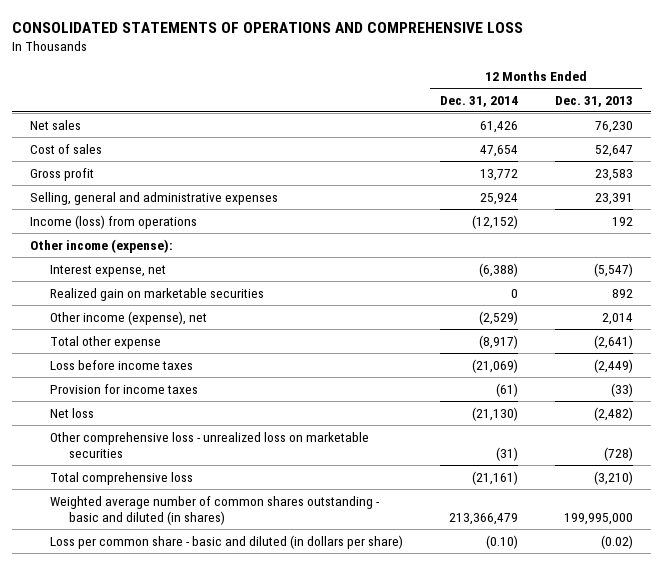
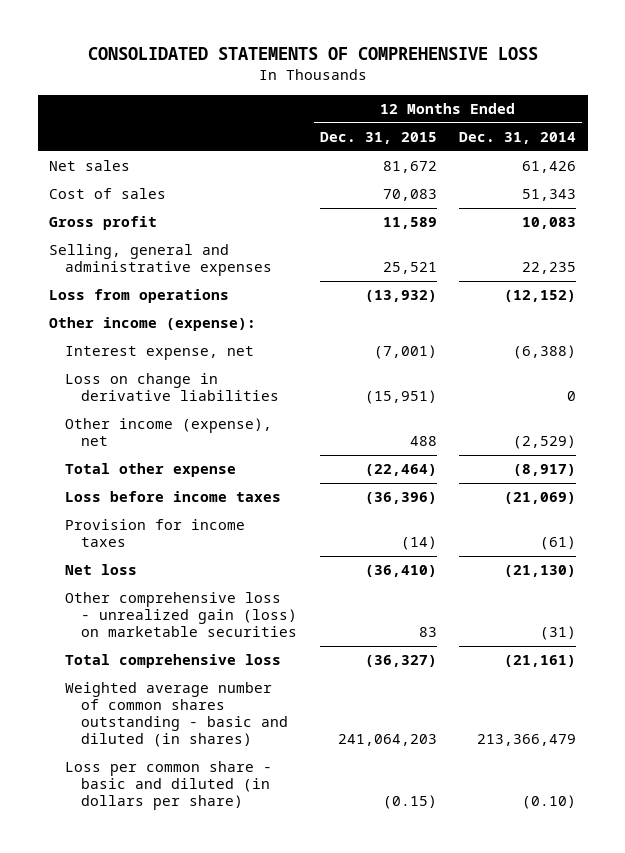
[11,21,523,33] CONSOLIDATED STATEMENTS OF OPERATIONS AND COMPREHENSIVE LOSS -> [87,47,538,61] CONSOLIDATED STATEMENTS OF COMPREHENSIVE LOSS
[554,95,633,107] Dec. 31, 2013 -> none
none -> [319,132,437,145] Dec. 31, 2015
[479,144,518,157] 47,654 -> [522,189,577,202] 51,343
[479,168,518,181] 13,772 -> [522,217,577,230] 10,083
[479,192,518,205] 25,924 -> [522,262,577,275] 22,235
[30,214,198,229] Income (loss) from operations -> [48,289,229,304] Loss from operations
[49,287,264,301] Realized gain on marketable securities -> none
none -> [65,373,280,402] Loss on change in derivative liabilities
[49,431,369,459] Other comprehensive loss - unrealized loss on marketable securities -> [65,592,298,638] Other comprehensive loss - unrealized gain (loss) on marketable securities

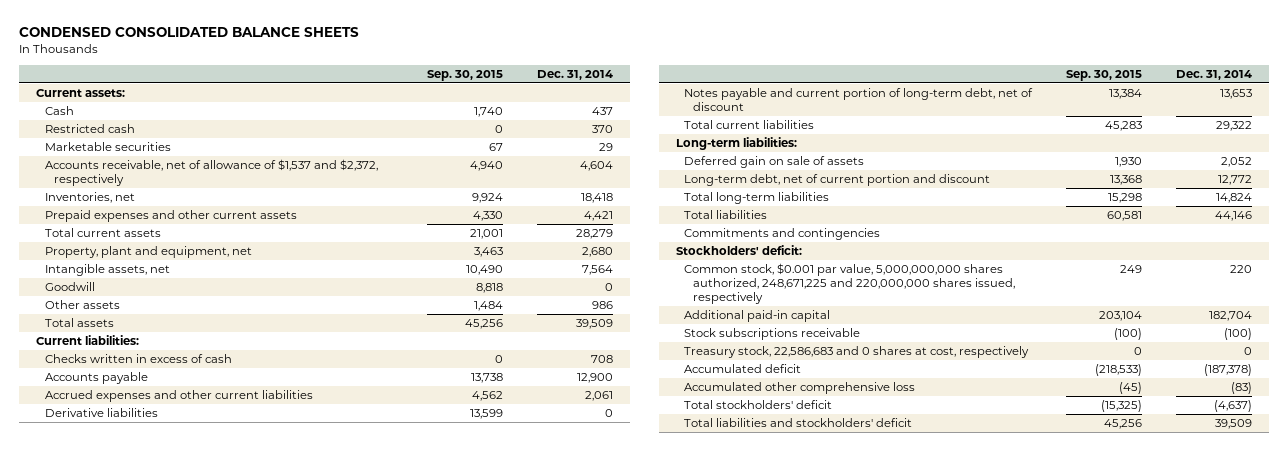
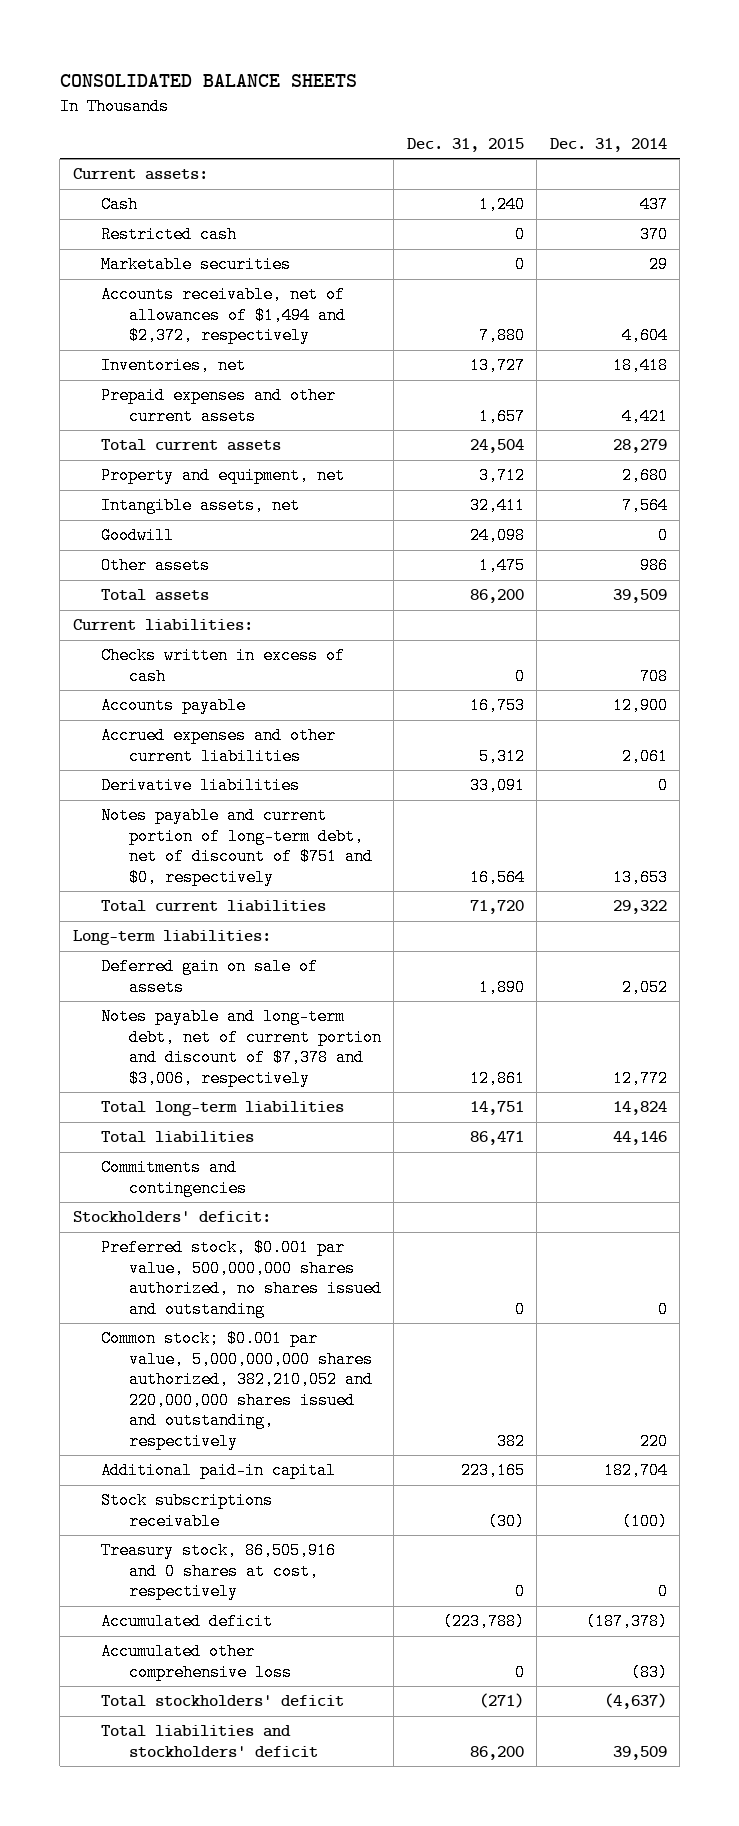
[19,27,360,38] CONDENSED CONSOLIDATED BALANCE SHEETS -> [59,74,357,88] CONSOLIDATED BALANCE SHEETS
[426,69,503,81] Sep. 30, 2015 -> none
none -> [406,137,524,152] Dec. 31, 2015
[44,159,378,187] Accounts receivable, net of allowance of $1,537 and $2,372, respectively -> [100,286,346,345] Accounts receivable, net of allowances of $1,494 and $2,372, respectively
[44,246,252,259] Property, plant and equipment, net -> [100,467,345,485] Property and equipment, net
[684,88,1034,112] Notes payable and current portion of long-term debt, net of discount -> [100,807,373,886] Notes payable and current portion of long-term debt, net of discount of $751 and $0, respectively
[684,174,991,187] Long-term debt, net of current portion and discount -> [100,1008,382,1087] Notes payable and long-term debt, net of current portion and discount of $7,378 and $3,006, respectively
none -> [100,1239,382,1318] Preferred stock, $0.001 par value, 500,000,000 shares authorized, no shares issued and outstanding
[684,263,1015,304] Common stock, $0.001 par value, 5,000,000,000 shares authorized, 248,671,225 and 220,000,000 shares issued, respectively -> [100,1330,373,1450] Common stock; $0.001 par value, 5,000,000,000 shares authorized, 382,210,052 and 220,000,000 shares issued and outstanding, respectively
[684,346,1030,359] Treasury stock, 22,586,683 and 0 shares at cost, respectively -> [100,1542,336,1601] Treasury stock, 86,505,916 and 0 shares at cost, respectively

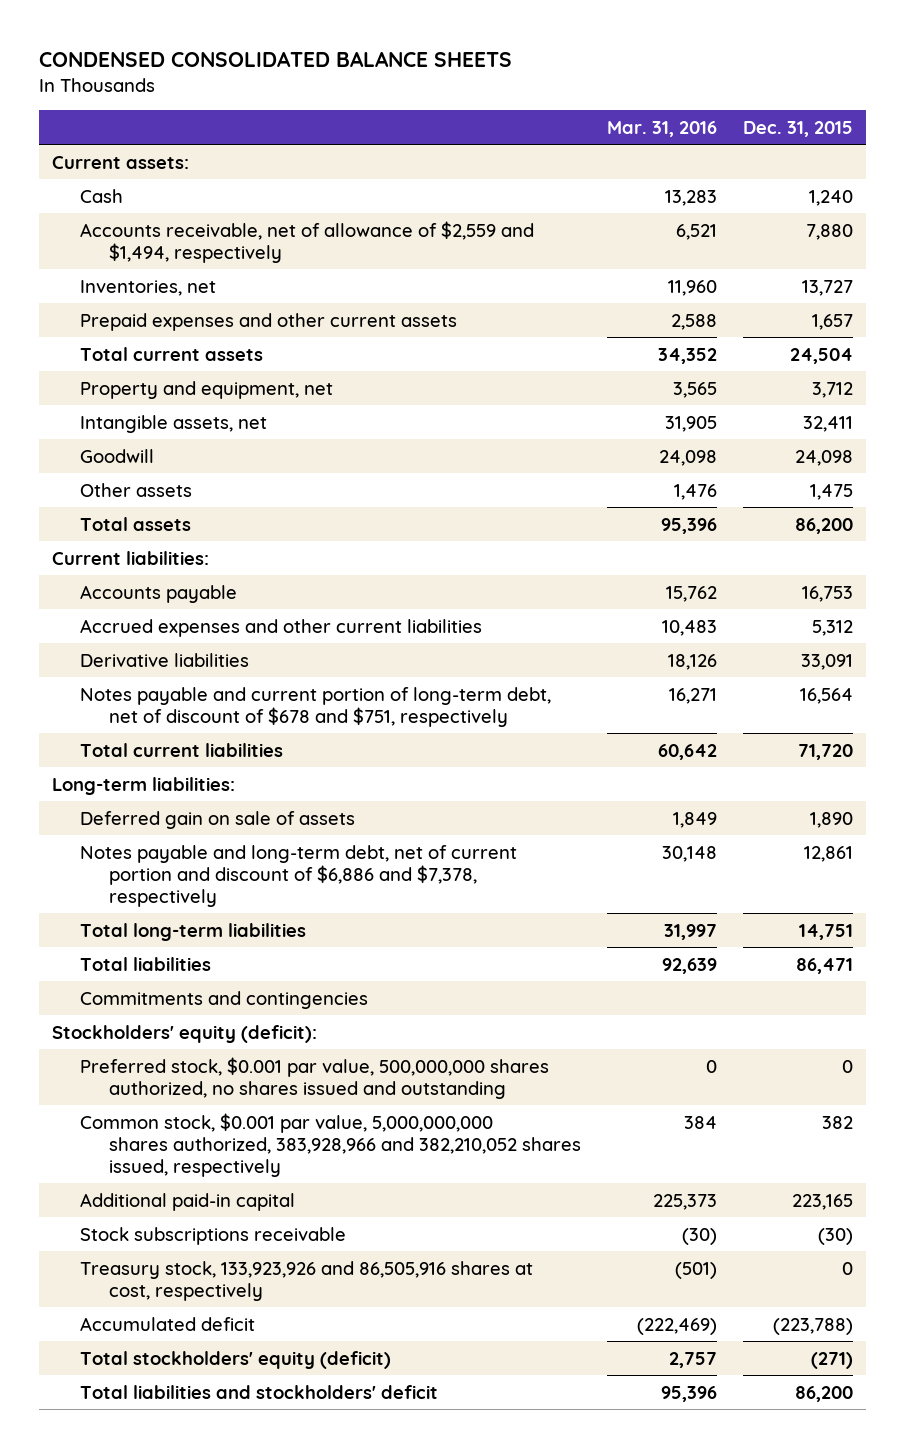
[59,74,357,88] CONSOLIDATED BALANCE SHEETS -> [38,51,512,68] CONDENSED CONSOLIDATED BALANCE SHEETS
[549,137,667,152] Dec. 31, 2014 -> none
none -> [606,120,717,137] Mar. 31, 2016
[100,226,237,244] Restricted cash -> none
[100,256,291,274] Marketable securities -> none
[100,286,346,345] Accounts receivable, net of allowances of $1,494 and $2,372, respectively -> [80,220,535,263] Accounts receivable, net of allowance of $2,559 and $1,494, respectively
[100,647,345,685] Checks written in excess of cash -> none
[100,807,373,886] Notes payable and current portion of long-term debt, net of discount of $751 and $0, respectively -> [80,686,552,727] Notes payable and current portion of long-term debt, net of discount of $678 and $751, respectively
[100,1008,382,1087] Notes payable and long-term debt, net of current portion and discount of $7,378 and $3,006, respectively -> [80,844,518,907] Notes payable and long-term debt, net of current portion and discount of $6,886 and $7,378, respectively
[72,1211,271,1223] Stockholders' deficit: -> [51,1024,317,1043] Stockholders' equity (deficit):
[100,1330,373,1450] Common stock; $0.001 par value, 5,000,000,000 shares authorized, 382,210,052 and 220,000,000 shares issued and outstanding, respectively -> [80,1112,581,1177] Common stock, $0.001 par value, 5,000,000,000 shares authorized, 383,928,966 and 382,210,052 shares issued, respectively
[100,1542,336,1601] Treasury stock, 86,505,916 and 0 shares at cost, respectively -> [80,1260,534,1301] Treasury stock, 133,923,926 and 86,505,916 shares at cost, respectively
[100,1643,292,1681] Accumulated other comprehensive loss -> none
[100,1695,344,1708] Total stockholders' deficit -> [80,1350,392,1369] Total stockholders' equity (deficit)

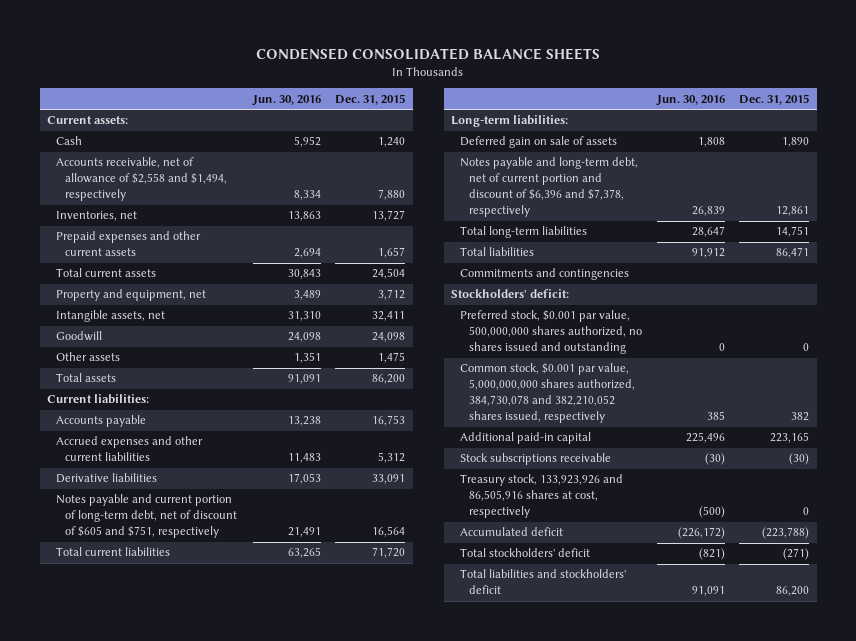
[606,120,717,137] Mar. 31, 2016 -> none
none -> [251,94,321,106] Jun. 30, 2016
[80,220,535,263] Accounts receivable, net of allowance of $2,559 and $1,494, respectively -> [55,157,228,202] Accounts receivable, net of allowance of $2,558 and $1,494, respectively
[80,686,552,727] Notes payable and current portion of long-term debt, net of discount of $678 and $751, respectively -> [55,494,238,539] Notes payable and current portion of long-term debt, net of discount of $605 and $751, respectively
[80,844,518,907] Notes payable and long-term debt, net of current portion and discount of $6,886 and $7,378, respectively -> [460,157,639,218] Notes payable and long-term debt, net of current portion and discount of $6,396 and $7,378, respectively
[51,1024,317,1043] Stockholders' equity (deficit): -> [450,289,569,299] Stockholders' deficit:
[80,1112,581,1177] Common stock, $0.001 par value, 5,000,000,000 shares authorized, 383,928,966 and 382,210,052 shares issued, respectively -> [460,363,636,424] Common stock, $0.001 par value, 5,000,000,000 shares authorized, 384,730,078 and 382,210,052 shares issued, respectively
[80,1350,392,1369] Total stockholders' equity (deficit) -> [460,548,591,558] Total stockholders' deficit

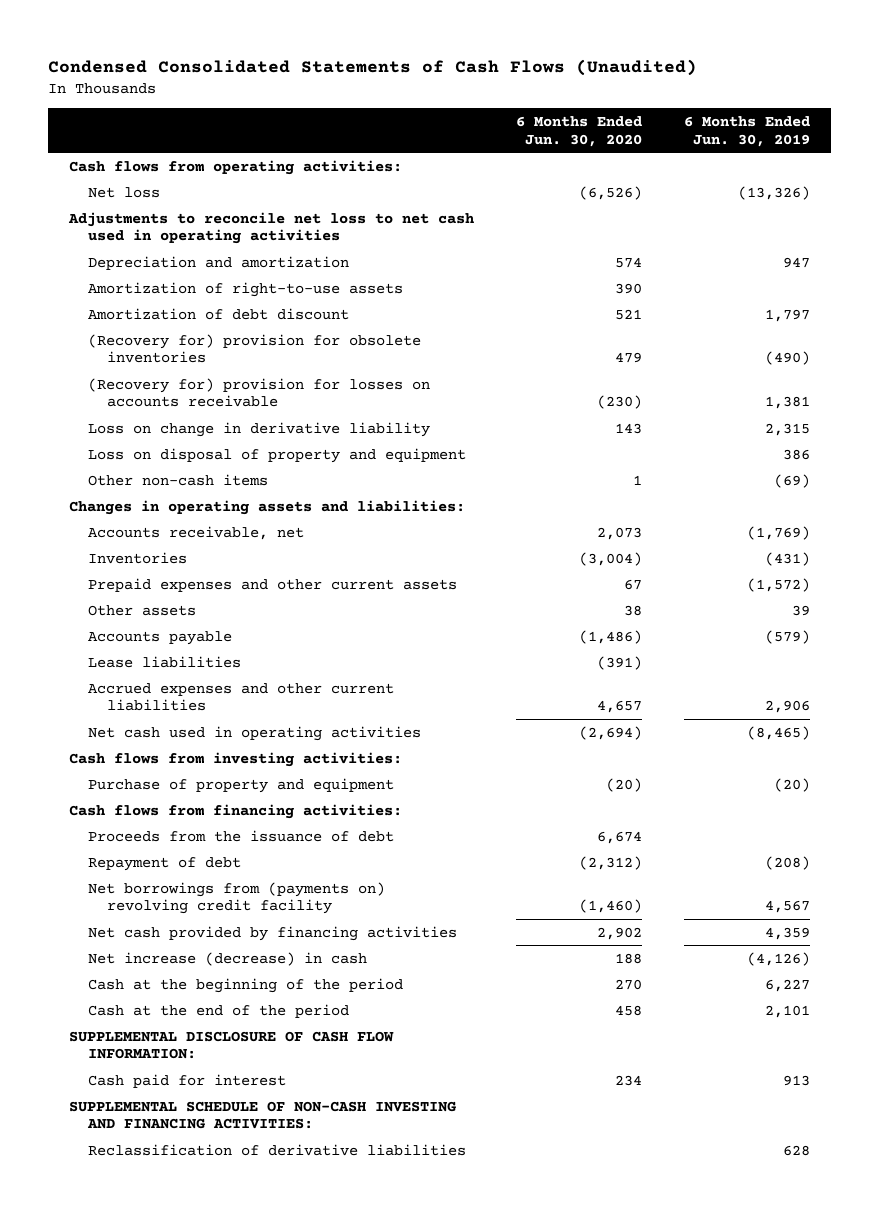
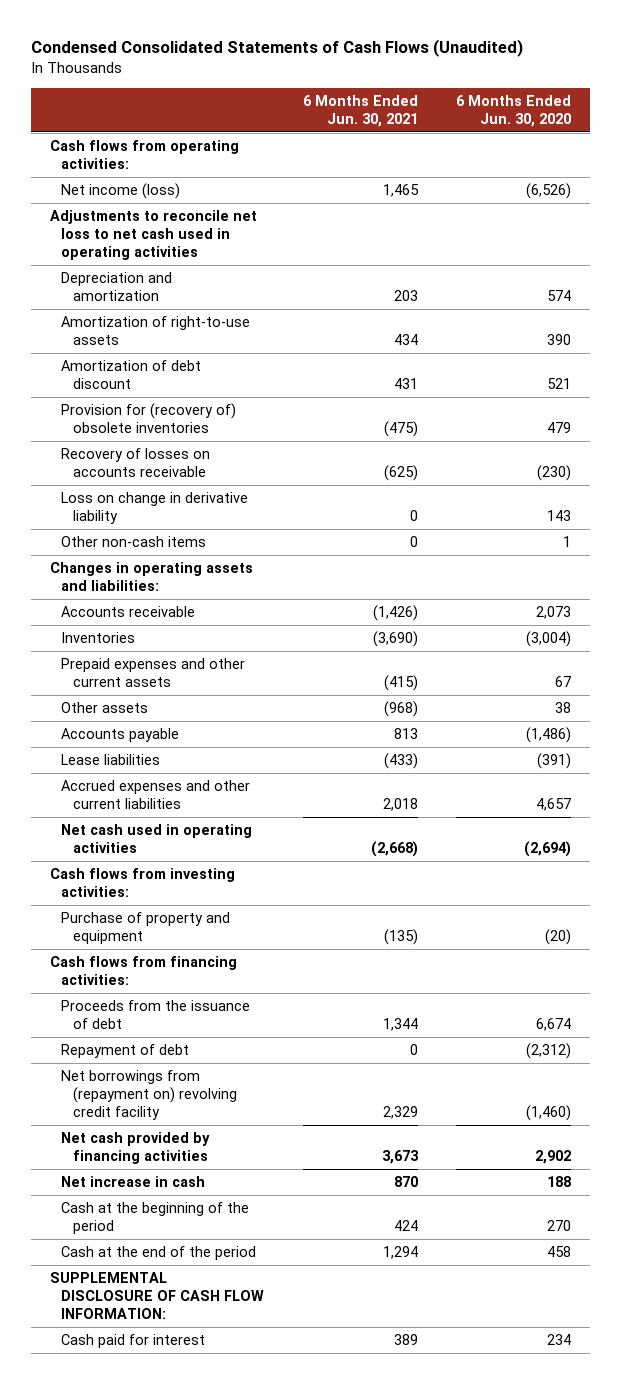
[684,115,811,147] 6 Months Ended Jun. 30, 2019 -> none
none -> [302,94,418,127] 6 Months Ended Jun. 30, 2021
[87,186,160,198] Net loss -> [61,183,181,200] Net income (loss)
[87,333,421,364] (Recovery for) provision for obsolete inventories -> [61,403,237,434] Provision for (recovery of) obsolete inventories
[87,377,430,408] (Recovery for) provision for losses on accounts receivable -> [61,448,211,478] Recovery of losses on accounts receivable
[87,447,466,463] Loss on disposal of property and equipment -> none
[87,525,304,540] Accounts receivable, net -> [61,606,196,618] Accounts receivable
[87,881,385,915] Net borrowings from (payments on) revolving credit facility -> [61,1070,237,1121] Net borrowings from (repayment on) revolving credit facility
[87,951,367,966] Net increase (decrease) in cash -> [61,1176,206,1188] Net increase in cash
[68,1100,456,1130] SUPPLEMENTAL SCHEDULE OF NON-CASH INVESTING AND FINANCING ACTIVITIES: -> none
[87,1143,466,1156] Reclassification of derivative liabilities -> none

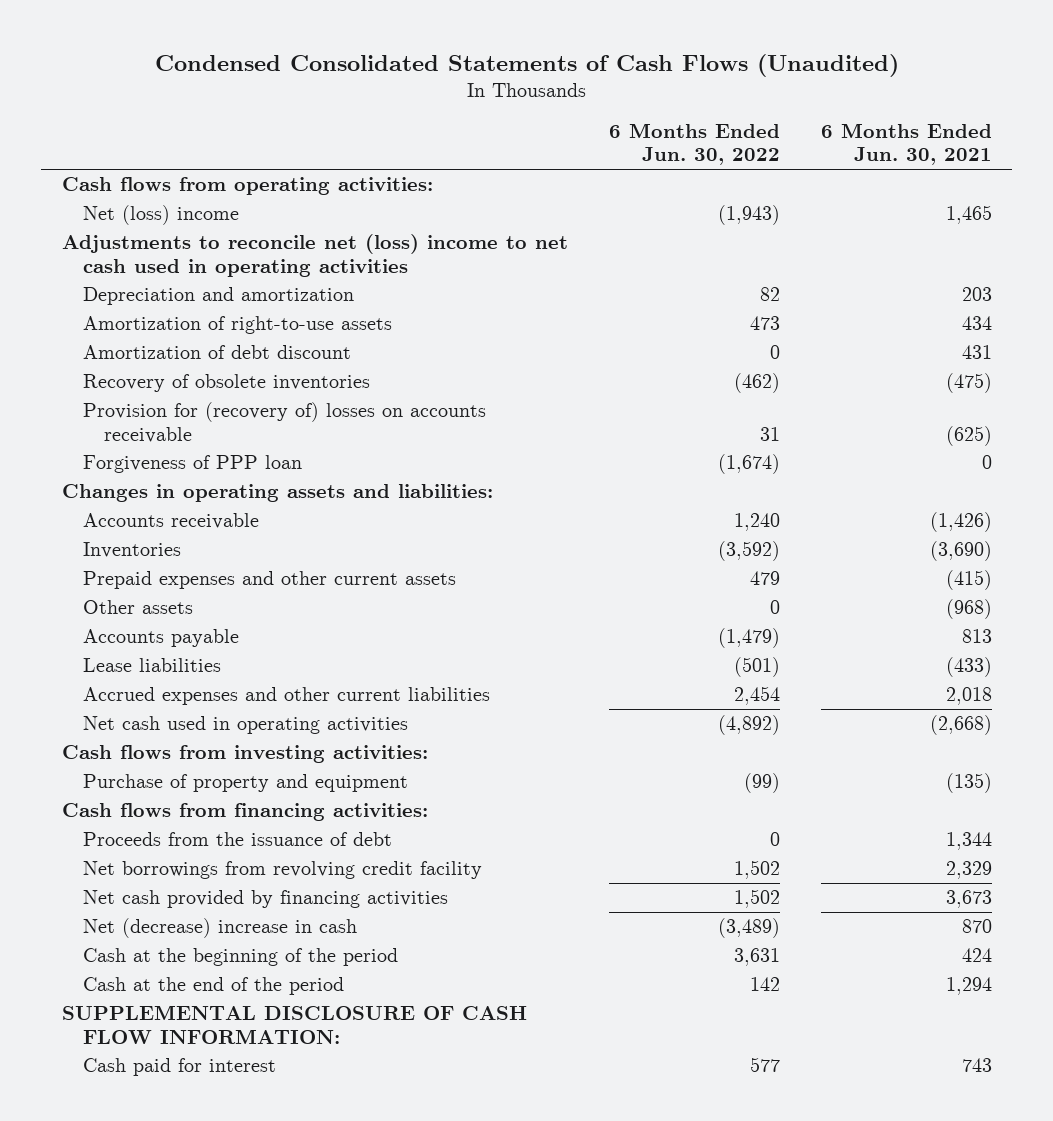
[456,94,572,127] 6 Months Ended Jun. 30, 2020 -> none
none -> [608,123,780,166] 6 Months Ended Jun. 30, 2022
[61,183,181,200] Net income (loss) -> [82,205,239,226] Net (loss) income
[49,210,257,261] Adjustments to reconcile net loss to net cash used in operating activities -> [61,234,568,277] Adjustments to reconcile net (loss) income to net cash used in operating activities
[61,492,249,525] Loss on change in derivative liability -> none
[61,536,207,548] Other non-cash items -> none
[61,403,237,434] Provision for (recovery of) obsolete inventories -> [82,374,370,393] Recovery of obsolete inventories
[61,448,211,478] Recovery of losses on accounts receivable -> [82,402,486,443] Provision for (recovery of) losses on accounts receivable
none -> [82,455,302,474] Forgiveness of PPP loan
[61,1044,190,1059] Repayment of debt -> none
[61,1070,237,1121] Net borrowings from (repayment on) revolving credit facility -> [82,861,482,880] Net borrowings from revolving credit facility
[61,1176,206,1188] Net increase in cash -> [82,918,357,939] Net (decrease) increase in cash
[393,1334,418,1346] 389 -> [961,1058,992,1073] 743

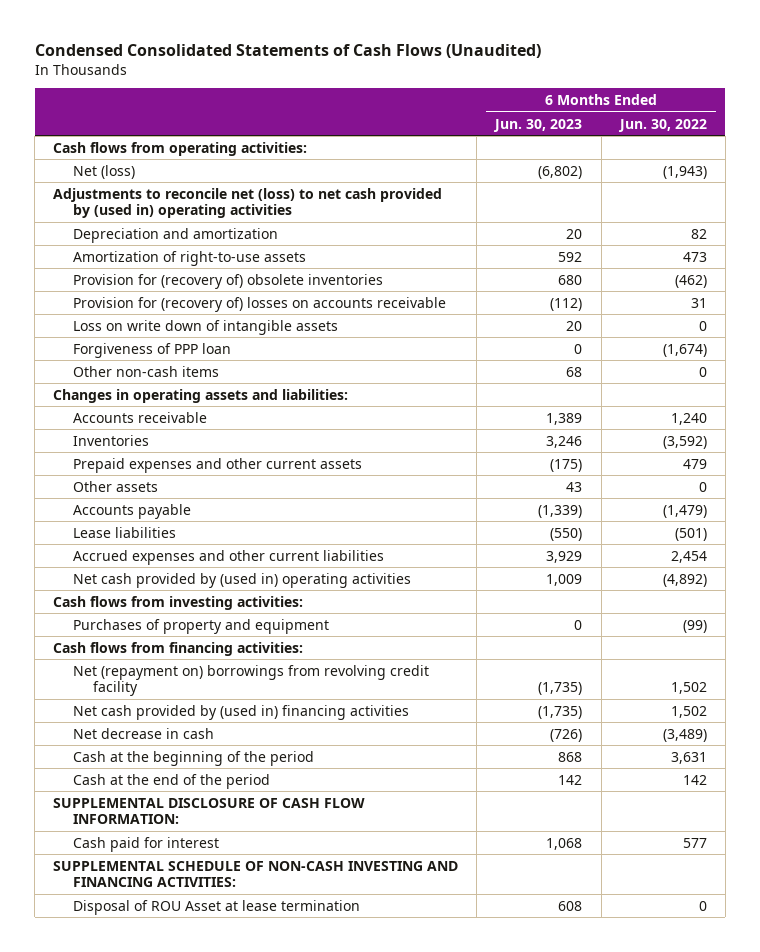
[820,123,992,166] 6 Months Ended Jun. 30, 2021 -> none
none -> [493,118,583,132] Jun. 30, 2023
[82,205,239,226] Net (loss) income -> [73,164,136,179] Net (loss)
[61,234,568,277] Adjustments to reconcile net (loss) income to net cash used in operating activities -> [53,187,443,219] Adjustments to reconcile net (loss) to net cash provided by (used in) operating activities
[82,345,351,360] Amortization of debt discount -> none
[82,374,370,393] Recovery of obsolete inventories -> [73,273,384,289] Provision for (recovery of) obsolete inventories
none -> [73,319,339,335] Loss on write down of intangible assets
none -> [73,365,220,377] Other non-cash items
[82,716,408,735] Net cash used in operating activities -> [73,572,412,588] Net cash provided by (used in) operating activities
[82,774,408,793] Purchase of property and equipment -> [73,618,330,634] Purchases of property and equipment
[82,832,392,847] Proceeds from the issuance of debt -> none
[82,861,482,880] Net borrowings from revolving credit facility -> [73,664,430,697] Net (repayment on) borrowings from revolving credit facility
[82,890,448,909] Net cash provided by financing activities -> [73,704,410,720] Net cash provided by (used in) financing activities
[82,918,357,939] Net (decrease) increase in cash -> [73,727,215,739] Net decrease in cash
none -> [53,860,459,888] SUPPLEMENTAL SCHEDULE OF NON-CASH INVESTING AND FINANCING ACTIVITIES:
none -> [73,899,361,915] Disposal of ROU Asset at lease termination

